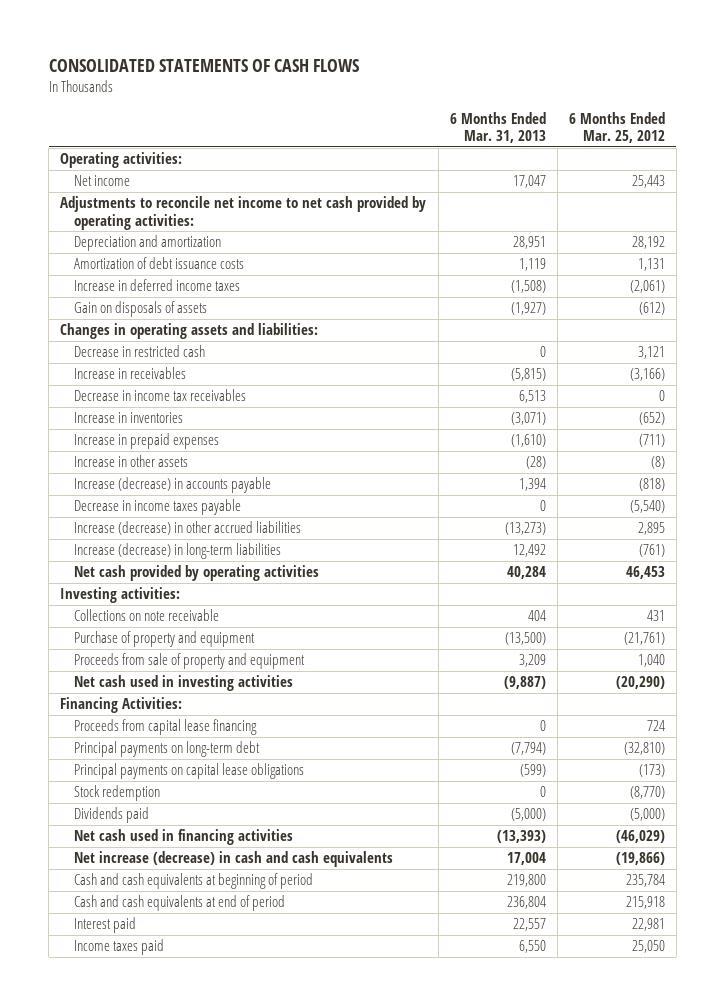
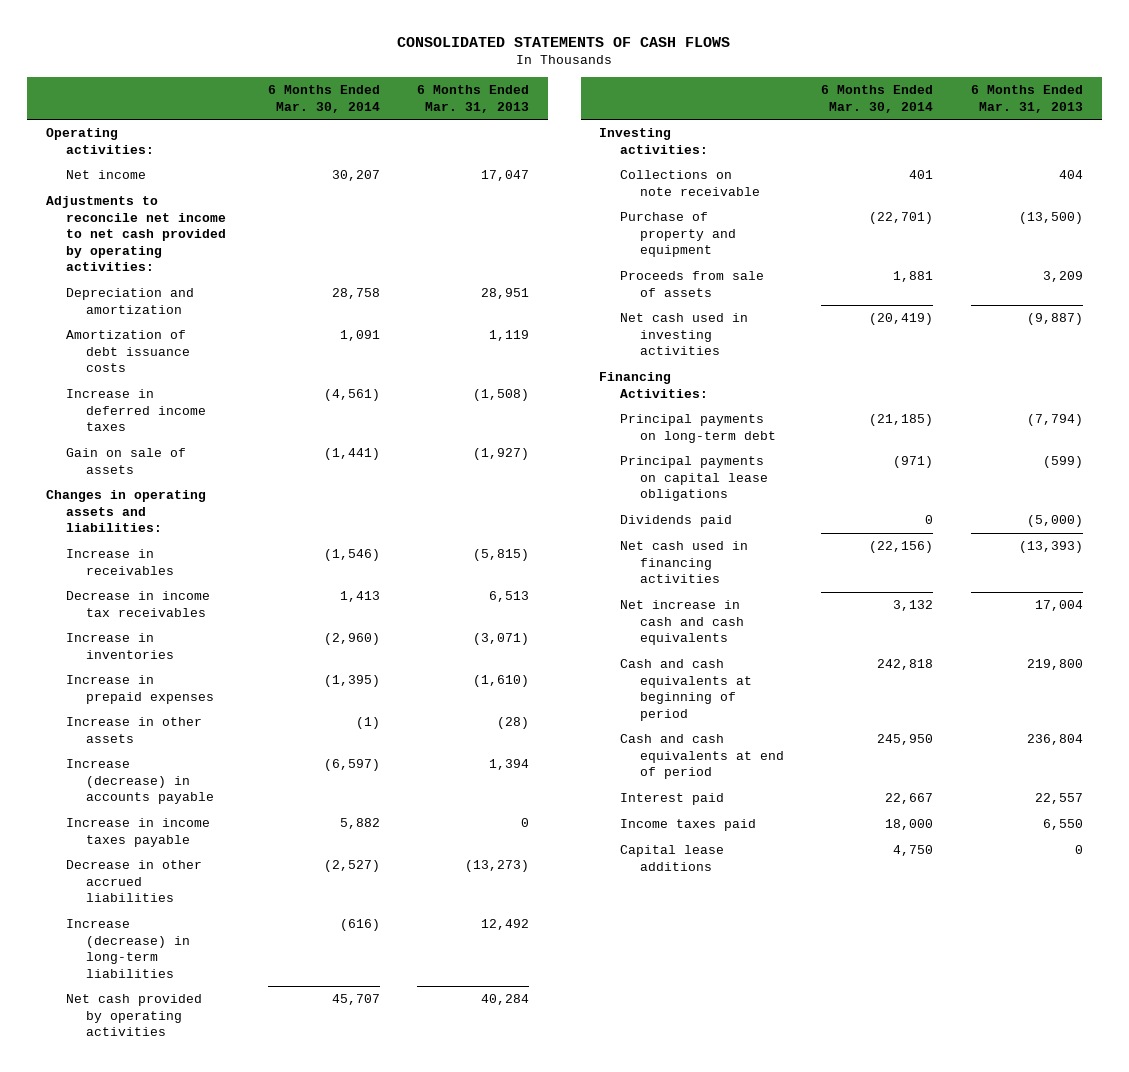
[568,111,665,144] 6 Months Ended Mar. 25, 2012 -> none
none -> [267,85,380,113] 6 Months Ended Mar. 30, 2014
[74,301,208,318] Gain on disposals of assets -> [65,448,186,474] Gain on sale of assets
[74,345,206,358] Decrease in restricted cash -> none
[74,499,242,516] Decrease in income taxes payable -> [65,818,210,847] Increase in income taxes payable
[74,521,302,536] Increase (decrease) in other accrued liabilities -> [65,860,202,903] Decrease in other accrued liabilities
[74,653,306,670] Proceeds from sale of property and equipment -> [619,271,764,297] Proceeds from sale of assets
[74,719,258,736] Proceeds from capital lease financing -> none
[74,785,161,802] Stock redemption -> none
[74,851,394,868] Net increase (decrease) in cash and cash equivalents -> [619,600,744,646] Net increase in cash and cash equivalents
none -> [619,845,724,871] Capital lease additions

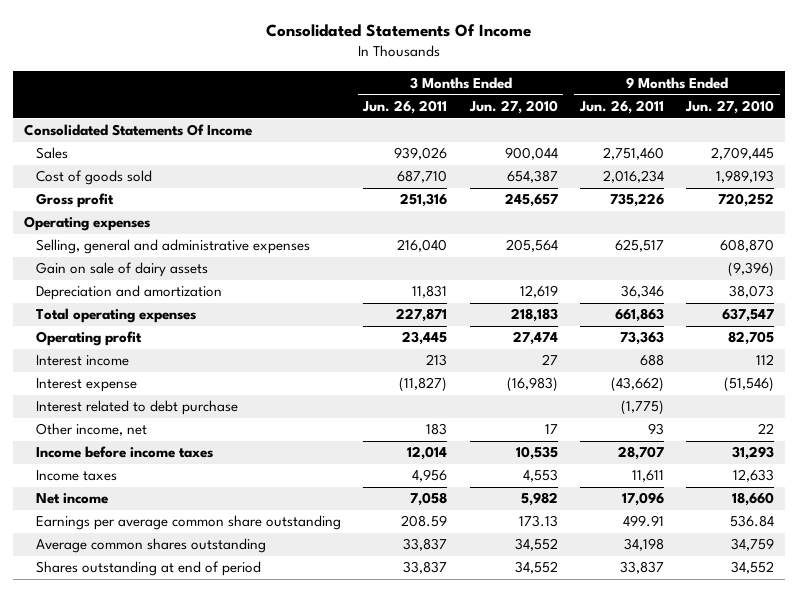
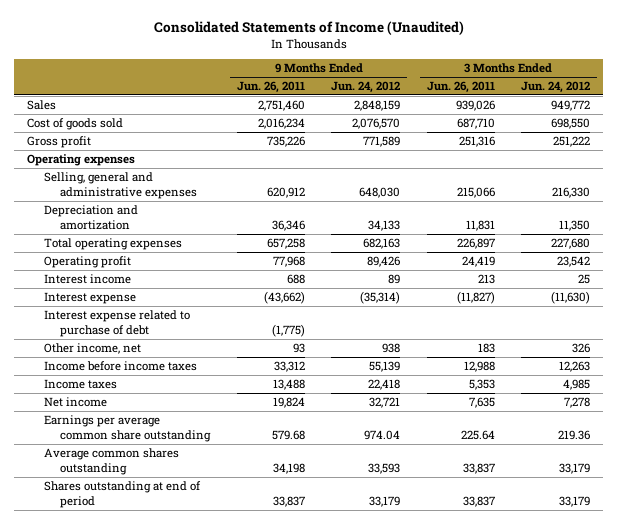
[266,24,532,38] Consolidated Statements Of Income -> [153,20,464,35] Consolidated Statements of Income (Unaudited)
[468,99,558,114] Jun. 27, 2010 -> none
[685,99,775,114] Jun. 27, 2010 -> none
none -> [331,81,401,94] Jun. 24, 2012
none -> [521,81,591,94] Jun. 24, 2012
[24,124,253,137] Consolidated Statements Of Income -> none
[36,262,209,278] Gain on sale of dairy assets -> none
[397,239,448,253] 216,040 -> [456,187,495,199] 215,066
[615,239,665,253] 625,517 -> [266,187,305,199] 620,912
[396,308,448,323] 227,871 -> [456,238,495,250] 226,897
[615,308,665,323] 661,863 -> [266,238,305,250] 657,258
[402,331,448,346] 23,445 -> [461,256,495,268] 24,419
[620,331,665,346] 73,363 -> [272,256,305,268] 77,968
[36,400,239,416] Interest related to debt purchase -> [43,310,190,338] Interest expense related to purchase of debt
[407,446,448,461] 12,014 -> [463,361,495,373] 12,988
[618,446,665,461] 28,707 -> [273,361,305,373] 33,312
[412,469,448,483] 4,956 -> [468,379,495,391] 5,353
[632,470,665,483] 11,611 -> [272,379,305,391] 13,488
[410,492,448,507] 7,058 -> [468,397,495,409] 7,635
[622,492,665,507] 17,096 -> [272,397,305,409] 19,824
[401,515,448,528] 208.59 -> [460,430,495,441] 225.64
[623,515,665,528] 499.91 -> [271,430,305,441] 579.68

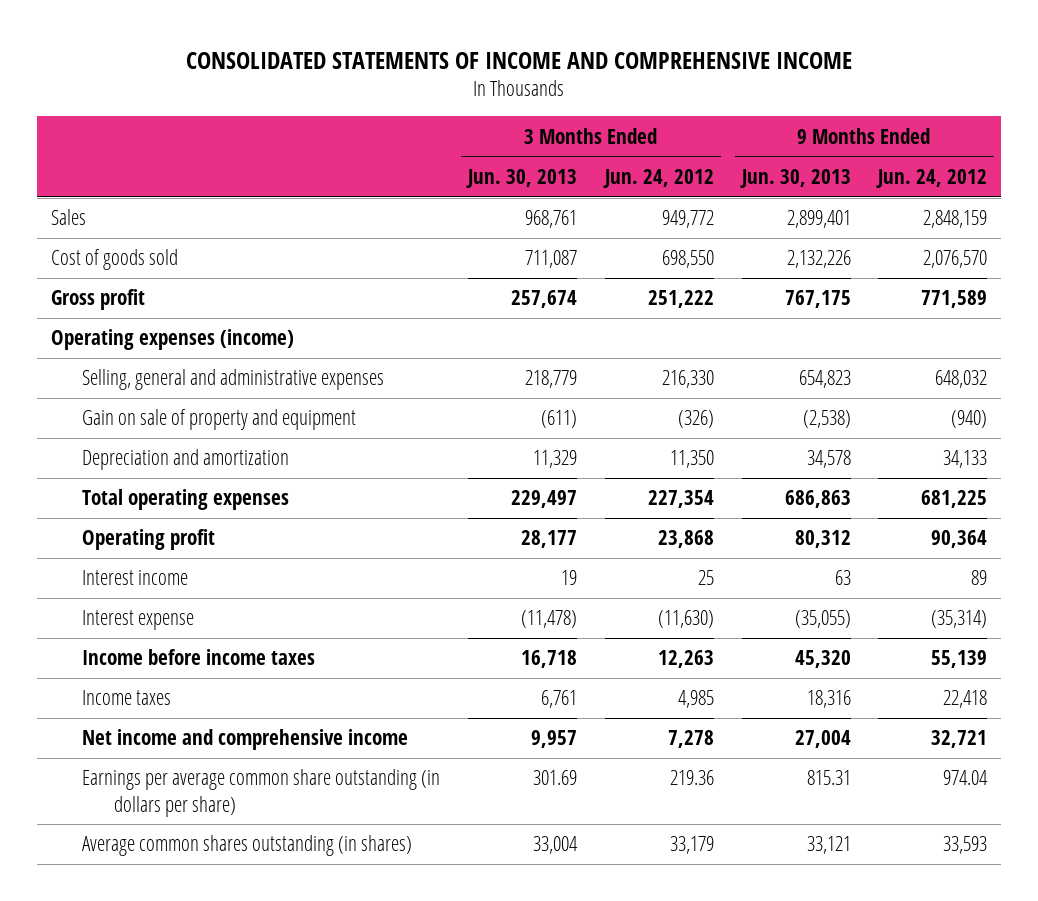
[153,20,464,35] Consolidated Statements of Income (Unaudited) -> [186,51,853,69] CONSOLIDATED STATEMENTS OF INCOME AND COMPREHENSIVE INCOME
[236,81,305,94] Jun. 26, 2011 -> none
[426,81,495,94] Jun. 26, 2011 -> none
none -> [466,168,578,188] Jun. 30, 2013
none -> [739,168,851,188] Jun. 30, 2013
[27,154,136,167] Operating expenses -> [51,329,295,351] Operating expenses (income)
[359,187,401,199] 648,030 -> [935,370,988,389] 648,032
none -> [82,409,357,431] Gain on sale of property and equipment
[363,238,401,250] 682,163 -> [921,490,988,509] 681,225
[551,238,591,250] 227,680 -> [647,490,714,509] 227,354
[367,256,401,268] 89,426 -> [931,530,988,549] 90,364
[557,256,591,268] 23,542 -> [657,530,714,549] 23,868
[43,310,190,338] Interest expense related to purchase of debt -> none
[43,343,141,355] Other income, net -> none
[43,481,201,509] Shares outstanding at end of period -> none
[43,397,107,408] Net income -> [82,729,409,751] Net income and comprehensive income
[43,415,212,443] Earnings per average common share outstanding -> [82,769,441,817] Earnings per average common share outstanding (in dollars per share)
[43,448,179,476] Average common shares outstanding -> [82,835,413,857] Average common shares outstanding (in shares)

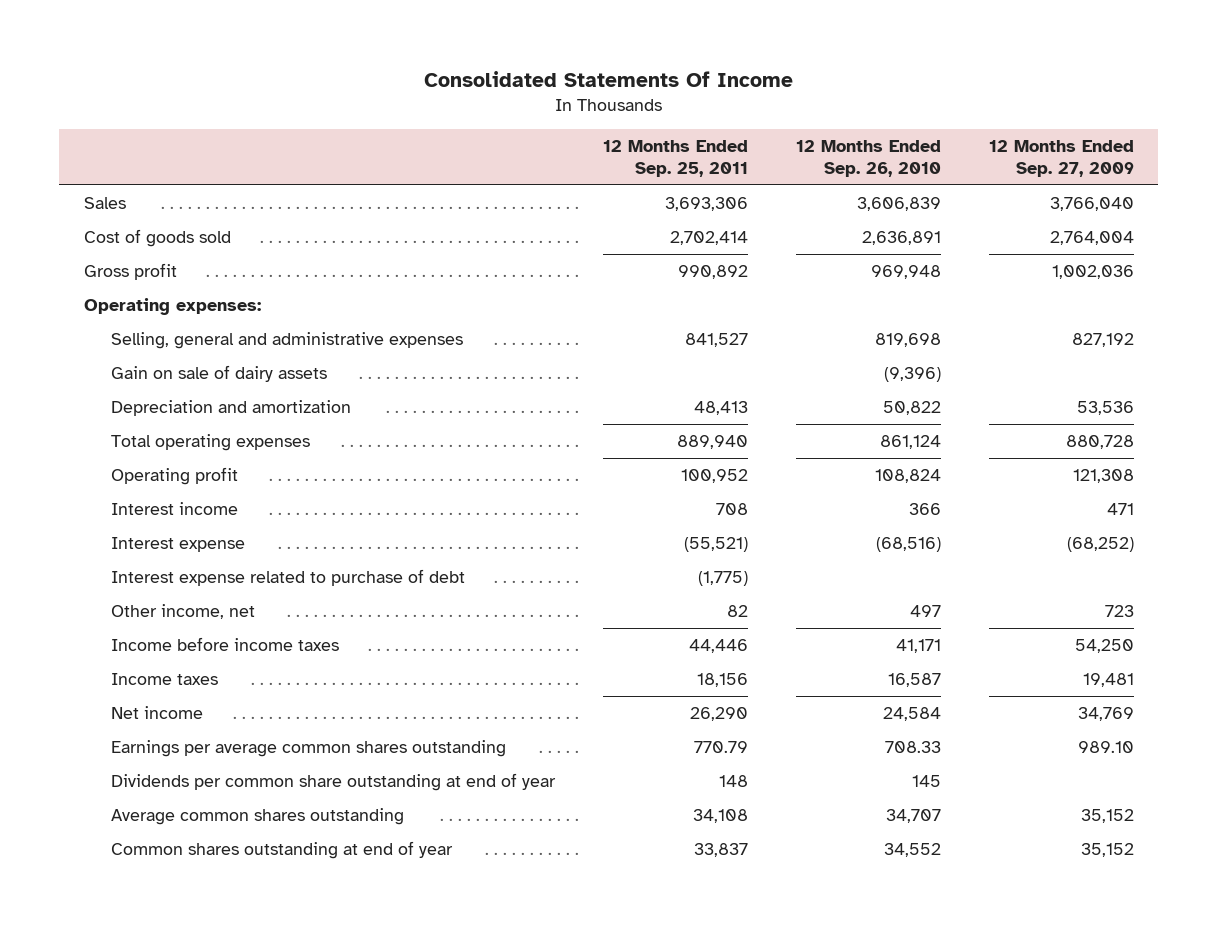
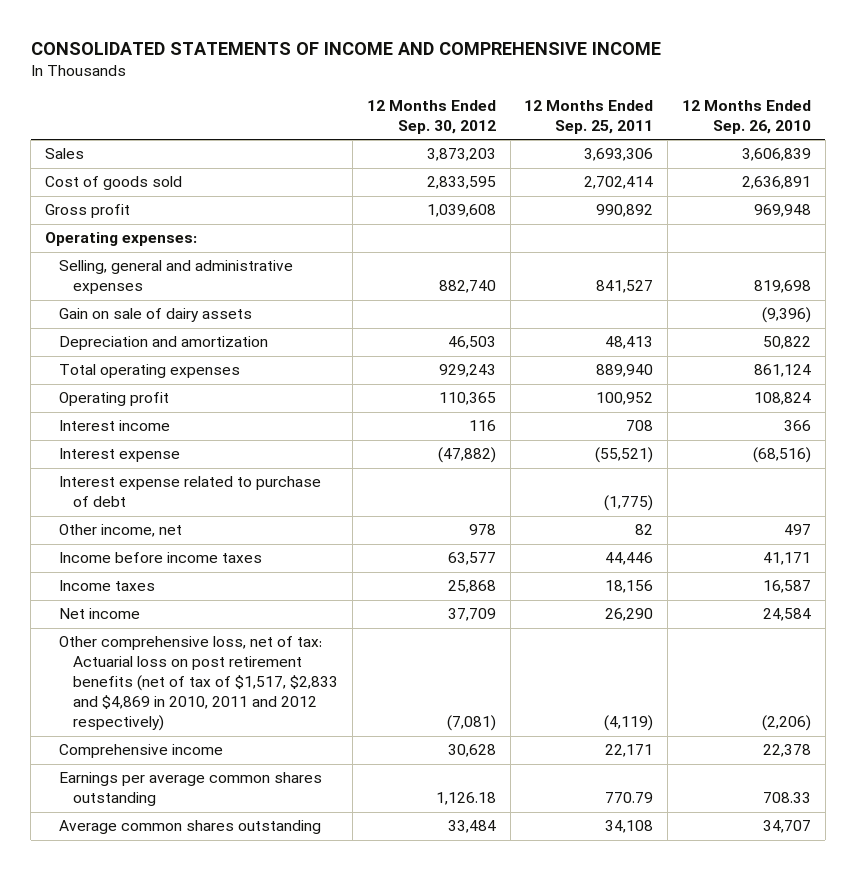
[423,71,793,88] Consolidated Statements Of Income -> [30,42,661,56] CONSOLIDATED STATEMENTS OF INCOME AND COMPREHENSIVE INCOME
[989,140,1135,177] 12 Months Ended Sep. 27, 2009 -> none
none -> [366,99,496,134] 12 Months Ended Sep. 30, 2012
none -> [59,636,339,732] Other comprehensive loss, net of tax: Actuarial loss on post retirement benefits (net of tax of $1,517, $2,833 and $4,869 in 2010, 2011 and 2012 respectively)
none -> [59,744,224,759] Comprehensive income
[111,772,557,791] Dividends per common share outstanding at end of year -> none
[111,840,454,859] Common shares outstanding at end of year -> none

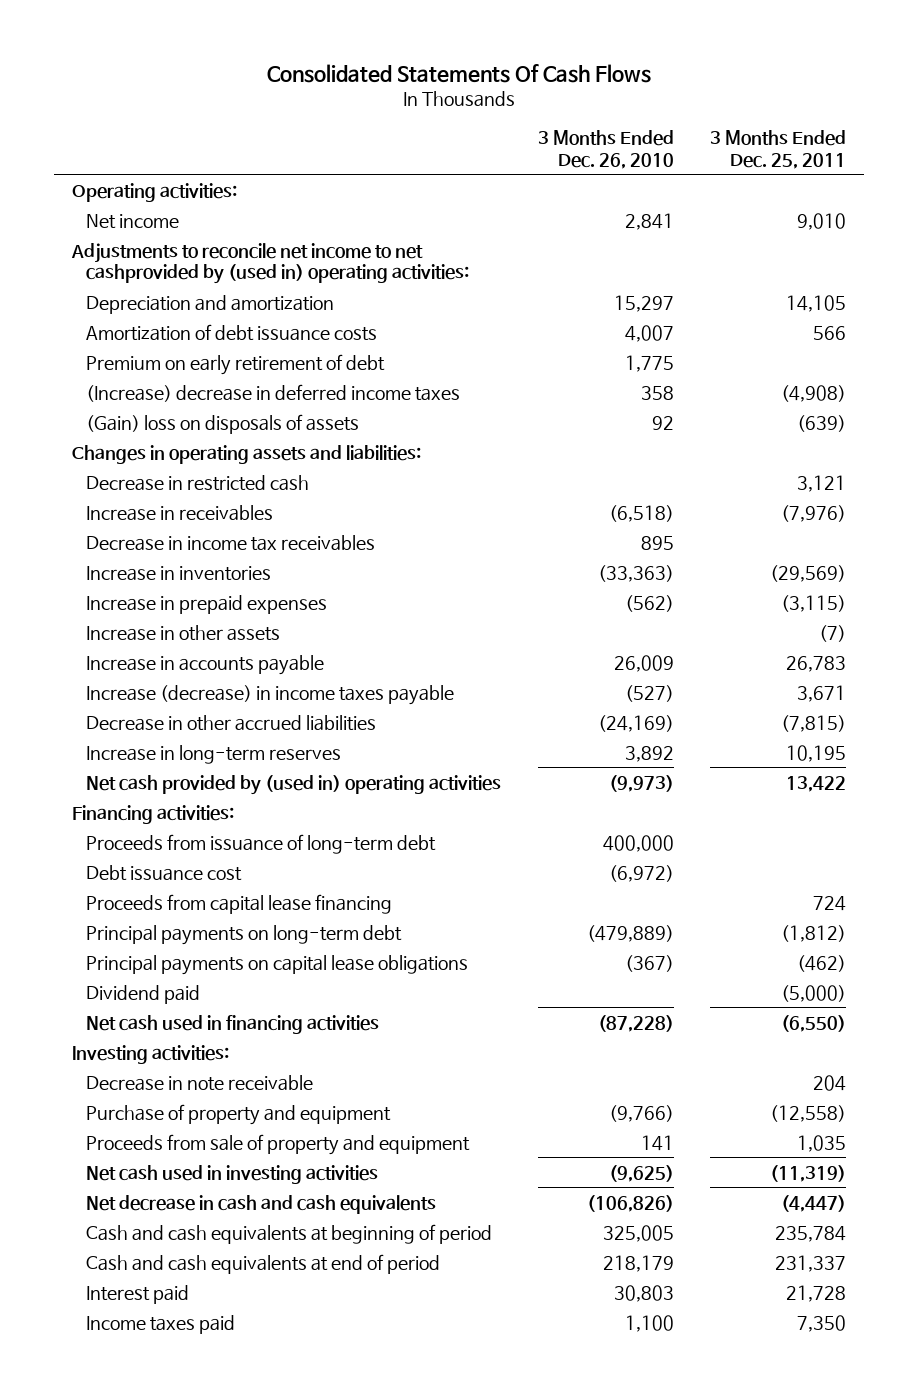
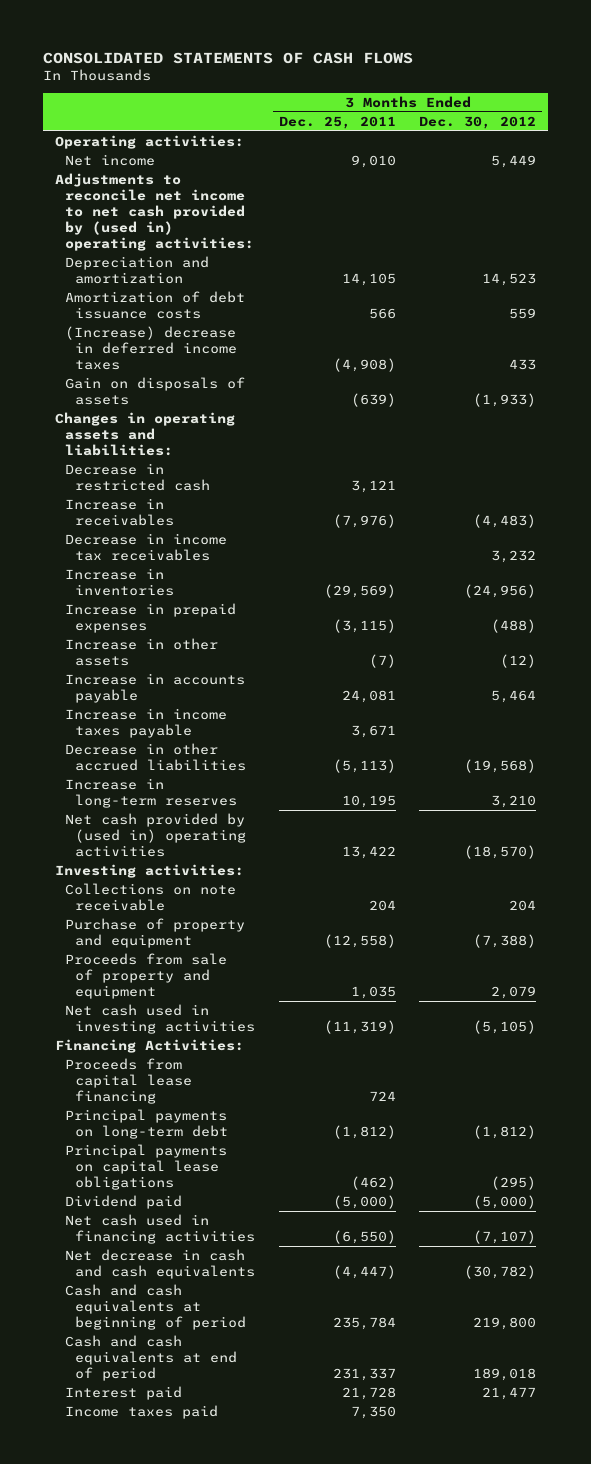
[266,64,651,84] Consolidated Statements Of Cash Flows -> [42,51,413,64] CONSOLIDATED STATEMENTS OF CASH FLOWS
[537,130,674,169] 3 Months Ended Dec. 26, 2010 -> none
none -> [419,115,537,129] Dec. 30, 2012
[70,242,470,284] Adjustments to reconcile net income to net cashprovided by (used in) operating activities: -> [54,173,255,251] Adjustments to reconcile net income to net cash provided by (used in) operating activities:
[86,353,386,375] Premium on early retirement of debt -> none
[86,413,360,434] (Gain) loss on disposals of assets -> [65,377,246,405] Gain on disposals of assets
[785,655,846,672] 26,783 -> [341,689,396,703] 24,081
[86,684,455,705] Increase (decrease) in income taxes payable -> [65,708,228,738] Increase in income taxes payable
[780,714,846,732] (7,815) -> [332,758,396,773] (5,113)
[86,833,437,854] Proceeds from issuance of long-term debt -> none
[86,864,243,881] Debt issuance cost -> none
[71,1044,229,1064] Investing activities: -> [54,864,244,879] Investing activities:
none -> [65,883,237,911] Collections on note receivable
[86,1103,392,1125] Purchase of property and equipment -> [65,918,246,948] Purchase of property and equipment
[86,1133,471,1155] Proceeds from sale of property and equipment -> [65,953,228,999] Proceeds from sale of property and equipment
[86,1164,379,1184] Net cash used in investing activities -> [65,1004,256,1034] Net cash used in investing activities
[71,804,234,824] Financing activities: -> [54,1039,244,1054] Financing Activities:
[86,1074,314,1091] Decrease in note receivable -> none

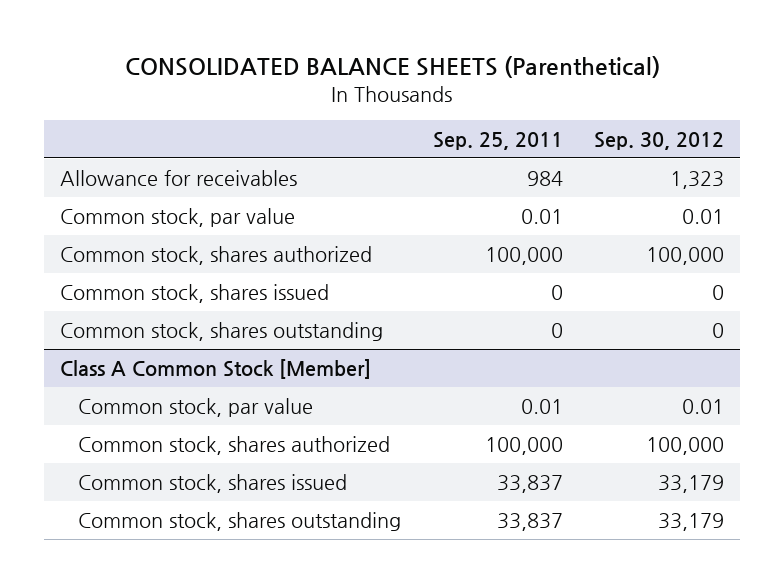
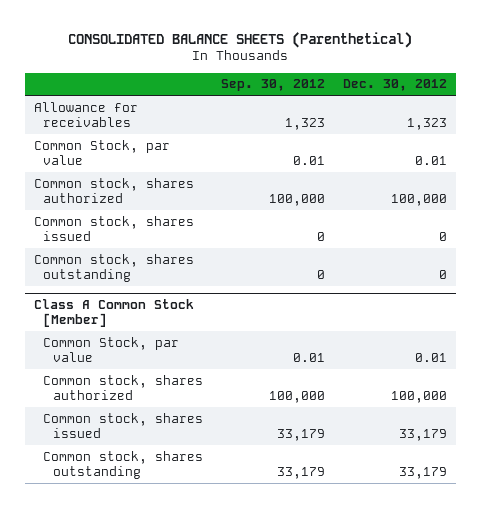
[432,131,563,150] Sep. 25, 2011 -> none
none -> [343,79,448,92] Dec. 30, 2012
[60,207,296,227] Common stock, par value -> [33,139,170,165] Common Stock, par value
[77,397,313,417] Common stock, par value -> [43,336,180,362] Common Stock, par value

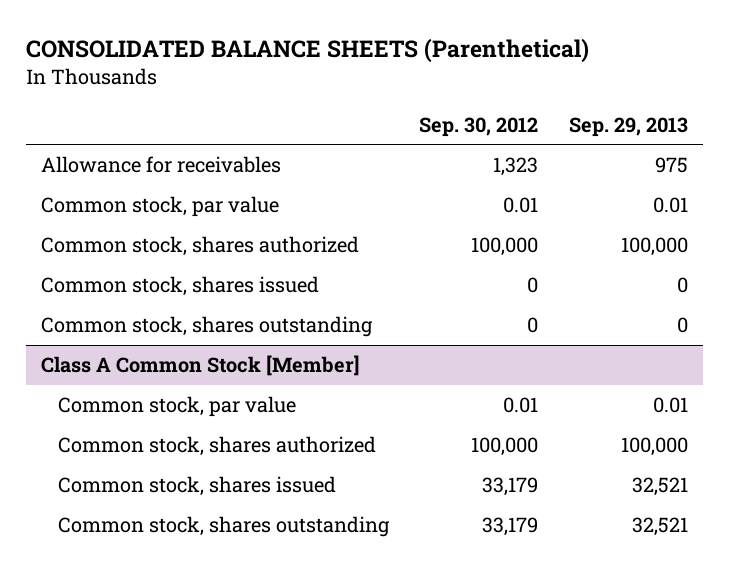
[343,79,448,92] Dec. 30, 2012 -> none
none -> [568,116,688,137] Sep. 29, 2013
[33,139,170,165] Common Stock, par value -> [41,196,280,218] Common stock, par value
[43,336,180,362] Common Stock, par value -> [58,396,297,418] Common stock, par value

